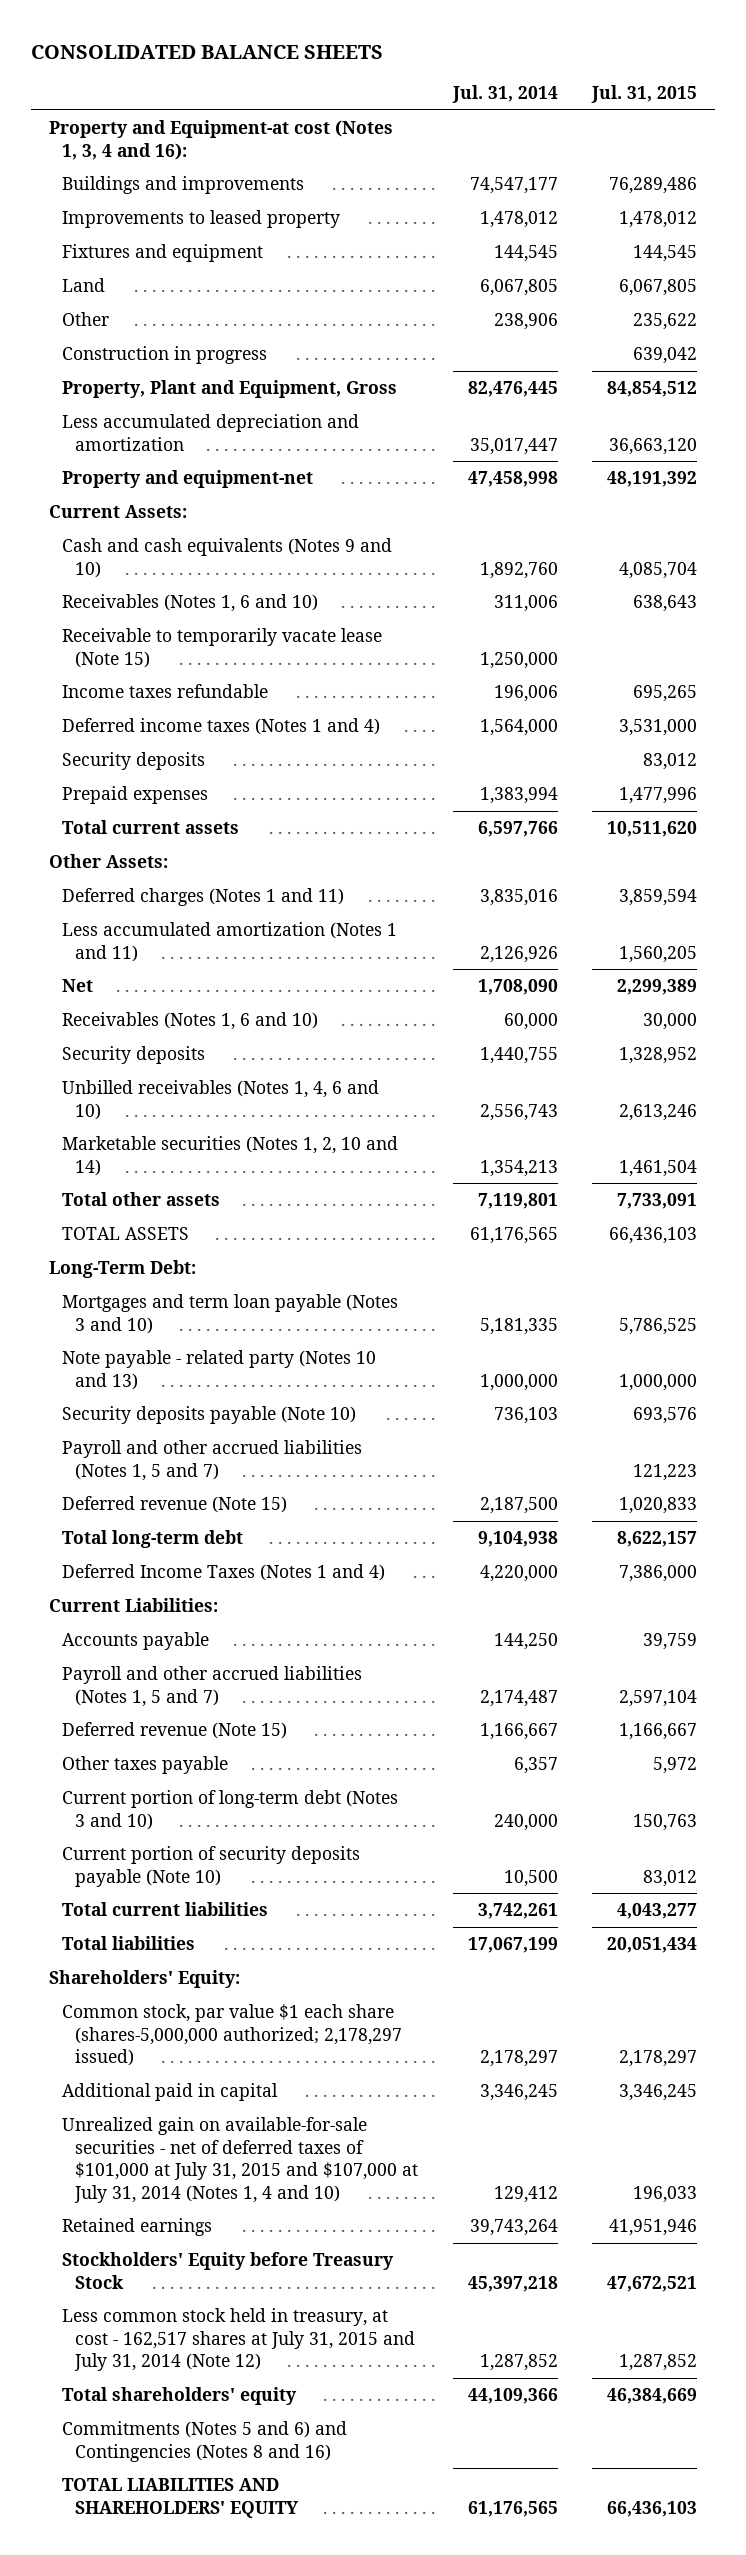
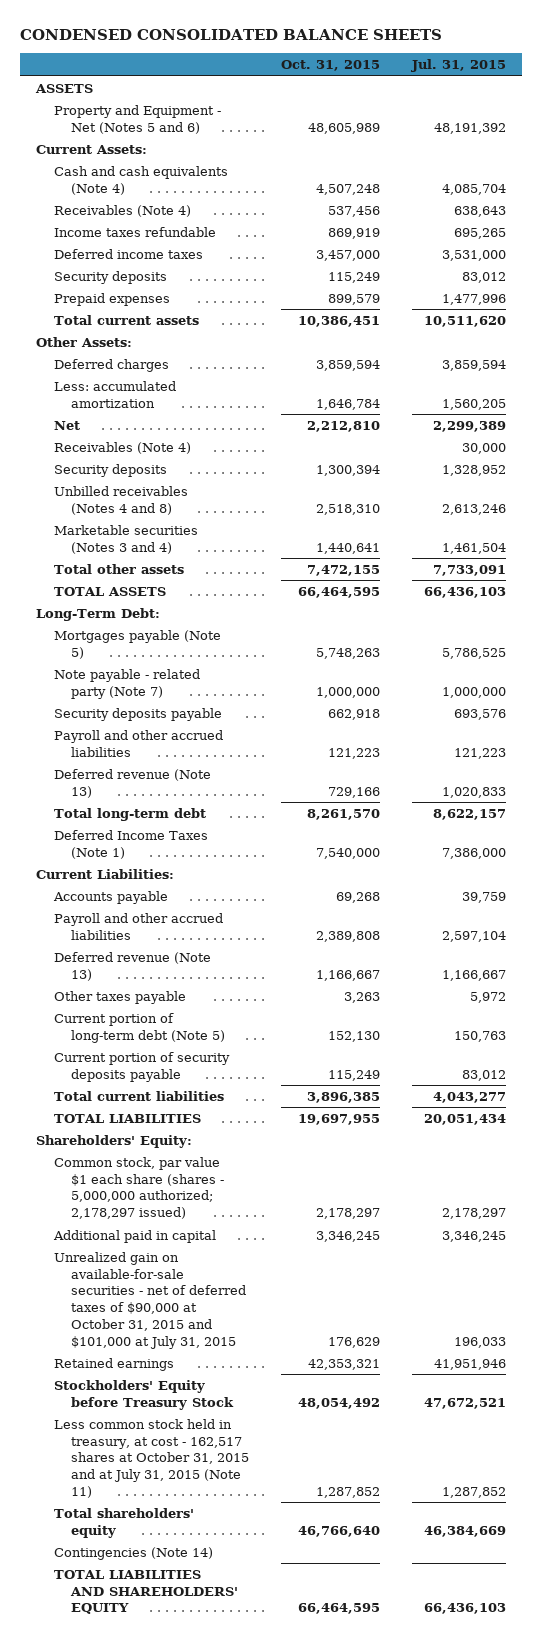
[31,44,384,59] CONSOLIDATED BALANCE SHEETS -> [20,29,443,41] CONDENSED CONSOLIDATED BALANCE SHEETS
[451,85,558,104] Jul. 31, 2014 -> none
none -> [280,60,380,72] Oct. 31, 2015
[48,120,393,160] Property and Equipment-at cost (Notes 1, 3, 4 and 16): -> none
[61,176,304,195] Buildings and improvements -> none
[61,210,340,229] Improvements to leased property -> none
[61,244,263,263] Fixtures and equipment -> none
[61,278,105,293] Land -> none
[61,312,109,327] Other -> none
[61,346,267,365] Construction in progress -> none
[61,380,397,399] Property, Plant and Equipment, Gross -> none
[61,414,359,451] Less accumulated depreciation and amortization -> none
none -> [35,83,94,93] ASSETS
[61,470,313,489] Property and equipment-net -> [53,104,221,134] Property and Equipment - Net (Notes 5 and 6)
[61,628,382,668] Receivable to temporarily vacate lease (Note 15) -> none
[61,538,392,578] Cash and cash equivalents (Notes 9 and 10) -> [53,165,228,195] Cash and cash equivalents (Note 4)
[61,594,318,613] Receivables (Notes 1, 6 and 10) -> [53,204,191,217] Receivables (Note 4)
[61,718,380,736] Deferred income taxes (Notes 1 and 4) -> [53,248,203,259] Deferred income taxes
[61,888,344,907] Deferred charges (Notes 1 and 11) -> [53,358,169,372] Deferred charges
[61,922,397,962] Less accumulated amortization (Notes 1 and 11) -> [53,380,176,408] Less: accumulated amortization
[61,1012,318,1031] Receivables (Notes 1, 6 and 10) -> [53,441,191,454] Receivables (Note 4)
[61,1080,379,1120] Unbilled receivables (Notes 1, 4, 6 and 10) -> [53,485,188,515] Unbilled receivables (Notes 4 and 8)
[61,1136,398,1176] Marketable securities (Notes 1, 2, 10 and 14) -> [53,524,198,554] Marketable securities (Notes 3 and 4)
[61,1294,398,1334] Mortgages and term loan payable (Notes 3 and 10) -> [53,629,221,659] Mortgages payable (Note 5)
[61,1350,376,1390] Note payable - related party (Notes 10 and 13) -> [53,668,200,699] Note payable - related party (Note 7)
[61,1406,356,1425] Security deposits payable (Note 10) -> [53,707,222,721] Security deposits payable
[61,1440,362,1481] Payroll and other accrued liabilities (Notes 1, 5 and 7) -> [53,729,223,757] Payroll and other accrued liabilities
[61,1496,287,1514] Deferred revenue (Note 15) -> [53,768,211,798] Deferred revenue (Note 13)
[61,1564,385,1582] Deferred Income Taxes (Notes 1 and 4) -> [53,829,208,859] Deferred Income Taxes (Note 1)
[61,1666,362,1707] Payroll and other accrued liabilities (Notes 1, 5 and 7) -> [53,912,223,940] Payroll and other accrued liabilities
[61,1722,287,1740] Deferred revenue (Note 15) -> [53,951,211,981] Deferred revenue (Note 13)
[61,1790,398,1830] Current portion of long-term debt (Notes 3 and 10) -> [53,1012,225,1043] Current portion of long-term debt (Note 5)
[61,1846,360,1887] Current portion of security deposits payable (Note 10) -> [53,1051,230,1082] Current portion of security deposits payable
[61,1936,195,1951] Total liabilities -> [53,1113,201,1123] TOTAL LIABILITIES
[61,2004,403,2067] Common stock, par value $1 each share (shares-5,000,000 authorized; 2,178,297 issued) -> [53,1156,224,1220] Common stock, par value $1 each share (shares - 5,000,000 authorized; 2,178,297 issued)
[61,2117,419,2203] Unrealized gain on available-for-sale securities - net of deferred taxes of $101,000 at July 31, 2015 and $107,000 at July 31, 2014 (Notes 1, 4 and 10) -> [53,1251,246,1349] Unrealized gain on available-for-sale securities - net of deferred taxes of $90,000 at October 31, 2015 and $101,000 at July 31, 2015
[61,2308,416,2372] Less common stock held in treasury, at cost - 162,517 shares at July 31, 2015 and July 31, 2014 (Note 12) -> [53,1418,249,1498] Less common stock held in treasury, at cost - 162,517 shares at October 31, 2015 and at July 31, 2015 (Note 11)
[61,2421,347,2462] Commitments (Notes 5 and 6) and Contingencies (Notes 8 and 16) -> [53,1546,213,1560] Contingencies (Note 14)

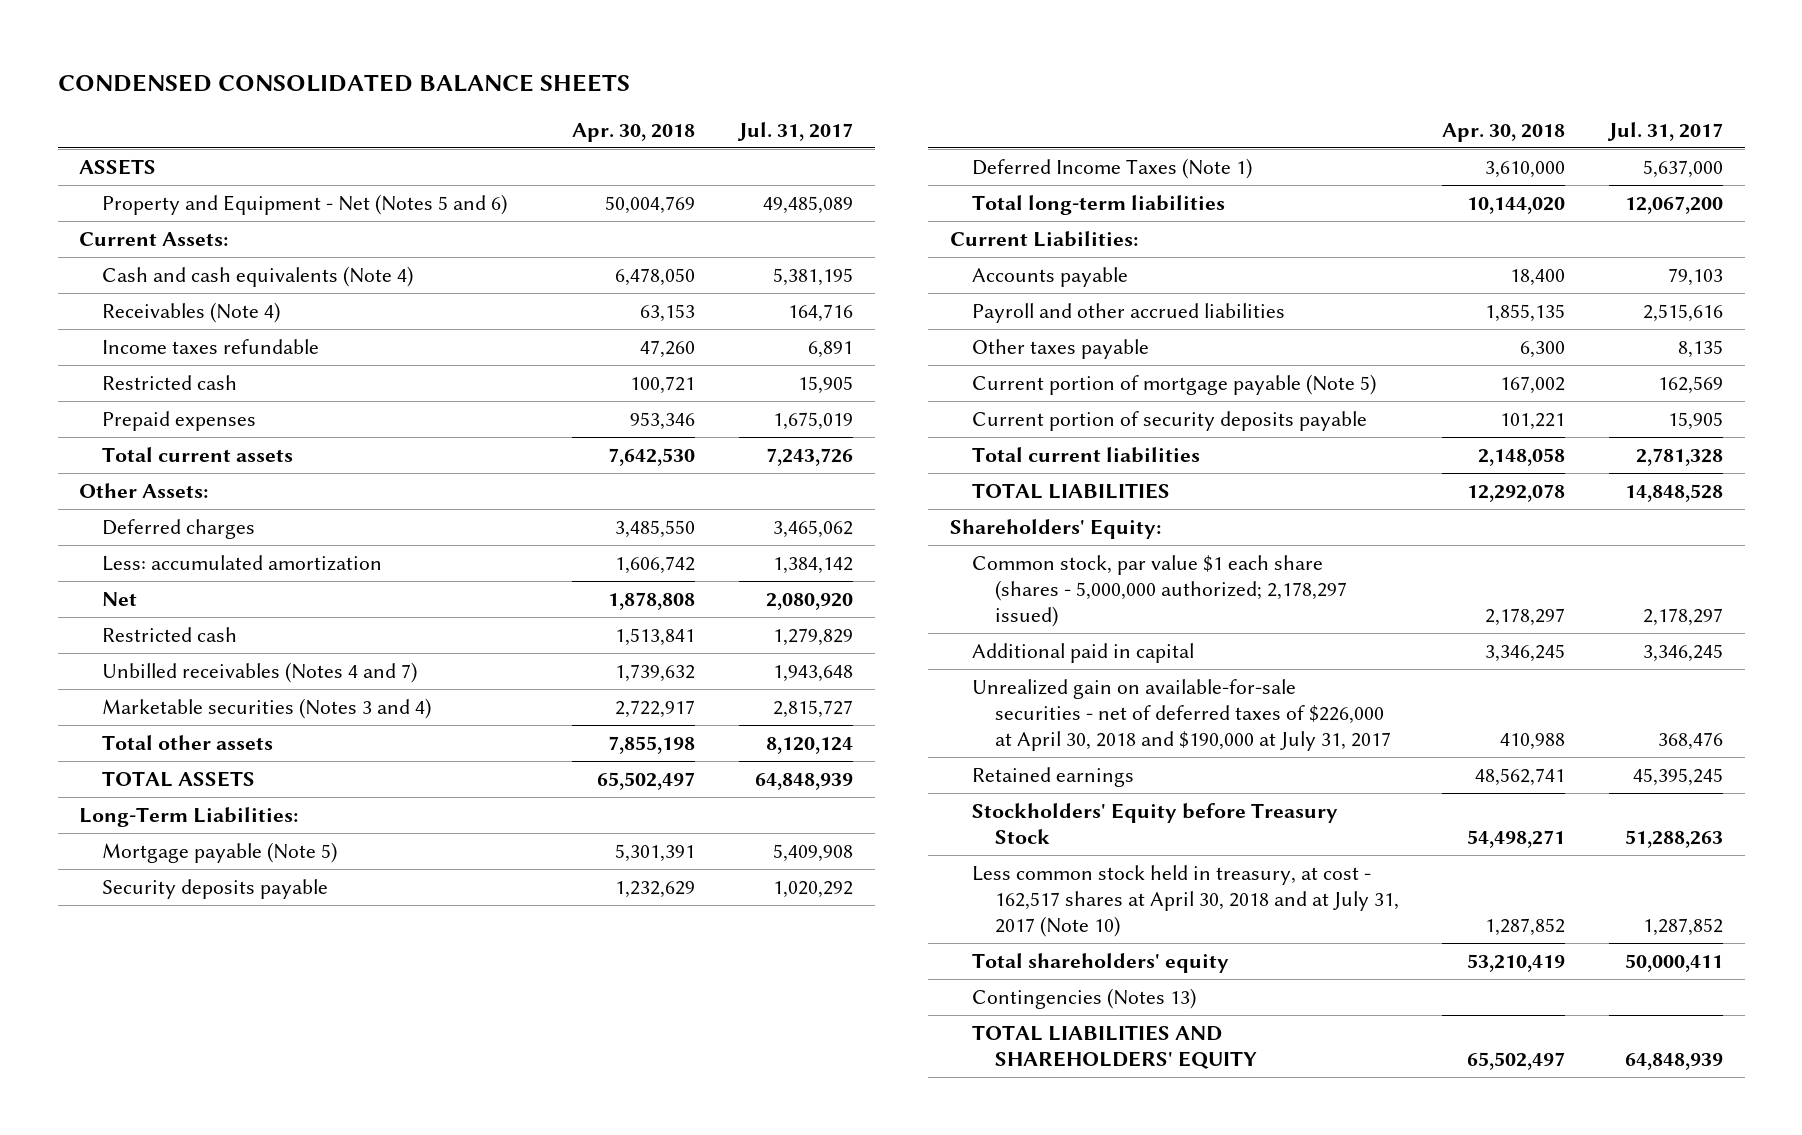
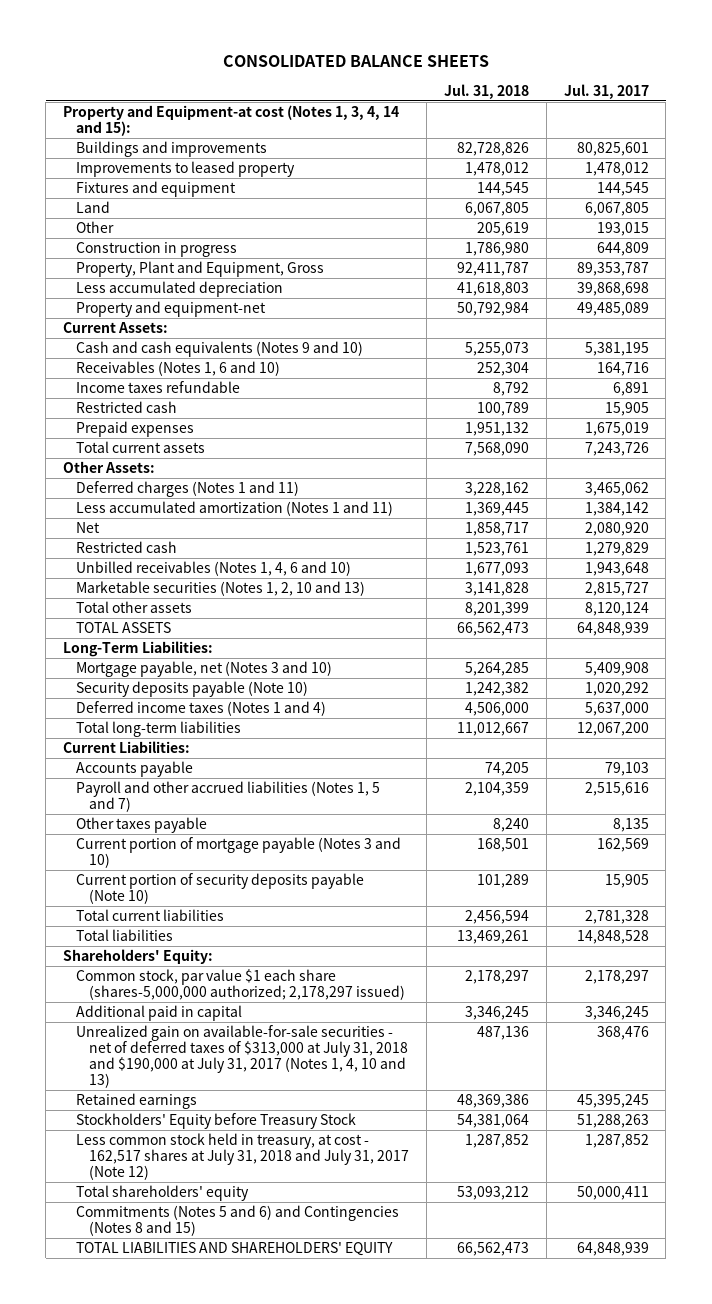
[57,73,630,92] CONDENSED CONSOLIDATED BALANCE SHEETS -> [222,55,489,68] CONSOLIDATED BALANCE SHEETS
[572,122,696,142] Apr. 30, 2018 -> none
none -> [443,83,529,99] Jul. 31, 2018
[79,158,157,175] ASSETS -> none
none -> [63,104,400,137] Property and Equipment-at cost (Notes 1, 3, 4, 14 and 15):
none -> [76,140,268,157] Buildings and improvements
none -> [76,160,296,177] Improvements to leased property
none -> [76,180,237,197] Fixtures and equipment
none -> [76,200,111,213] Land
none -> [76,220,115,233] Other
none -> [76,241,238,257] Construction in progress
none -> [76,260,325,277] Property, Plant and Equipment, Gross
none -> [76,280,284,297] Less accumulated depreciation
[101,193,507,215] Property and Equipment - Net (Notes 5 and 6) -> [76,300,267,317] Property and equipment-net
[101,265,413,287] Cash and cash equivalents (Note 4) -> [76,340,364,357] Cash and cash equivalents (Notes 9 and 10)
[101,301,280,323] Receivables (Note 4) -> [76,360,281,376] Receivables (Notes 1, 6 and 10)
[101,518,255,539] Deferred charges -> [76,480,300,497] Deferred charges (Notes 1 and 11)
[101,554,382,571] Less: accumulated amortization -> [76,500,394,516] Less accumulated amortization (Notes 1 and 11)
[101,661,417,683] Unbilled receivables (Notes 4 and 7) -> [76,560,352,576] Unbilled receivables (Notes 1, 4, 6 and 10)
[101,697,431,719] Marketable securities (Notes 3 and 4) -> [76,580,366,596] Marketable securities (Notes 1, 2, 10 and 13)
[101,841,337,863] Mortgage payable (Note 5) -> [76,660,333,677] Mortgage payable, net (Notes 3 and 10)
[101,878,328,899] Security deposits payable -> [76,680,309,697] Security deposits payable (Note 10)
[972,157,1253,179] Deferred Income Taxes (Note 1) -> [76,700,327,716] Deferred income taxes (Notes 1 and 4)
[972,302,1286,323] Payroll and other accrued liabilities -> [76,780,381,813] Payroll and other accrued liabilities (Notes 1, 5 and 7)
[972,373,1377,395] Current portion of mortgage payable (Note 5) -> [76,836,402,869] Current portion of mortgage payable (Notes 3 and 10)
[972,410,1368,431] Current portion of security deposits payable -> [76,872,365,905] Current portion of security deposits payable (Note 10)
[972,482,1171,499] TOTAL LIABILITIES -> [76,928,174,941] Total liabilities
[972,554,1347,627] Common stock, par value $1 each share (shares - 5,000,000 authorized; 2,178,297 issued) -> [76,968,406,1001] Common stock, par value $1 each share (shares-5,000,000 authorized; 2,178,297 issued)
[972,678,1391,751] Unrealized gain on available-for-sale securities - net of deferred taxes of $226,000 at April 30, 2018 and $190,000 at July 31, 2017 -> [76,1024,409,1089] Unrealized gain on available-for-sale securities - net of deferred taxes of $313,000 at July 31, 2018 and $190,000 at July 31, 2017 (Notes 1, 4, 10 and 13)
[972,864,1399,937] Less common stock held in treasury, at cost - 162,517 shares at April 30, 2018 and at July 31, 2017 (Note 10) -> [76,1132,410,1181] Less common stock held in treasury, at cost - 162,517 shares at July 31, 2018 and July 31, 2017 (Note 12)
[972,987,1197,1009] Contingencies (Notes 13) -> [76,1204,400,1237] Commitments (Notes 5 and 6) and Contingencies (Notes 8 and 15)

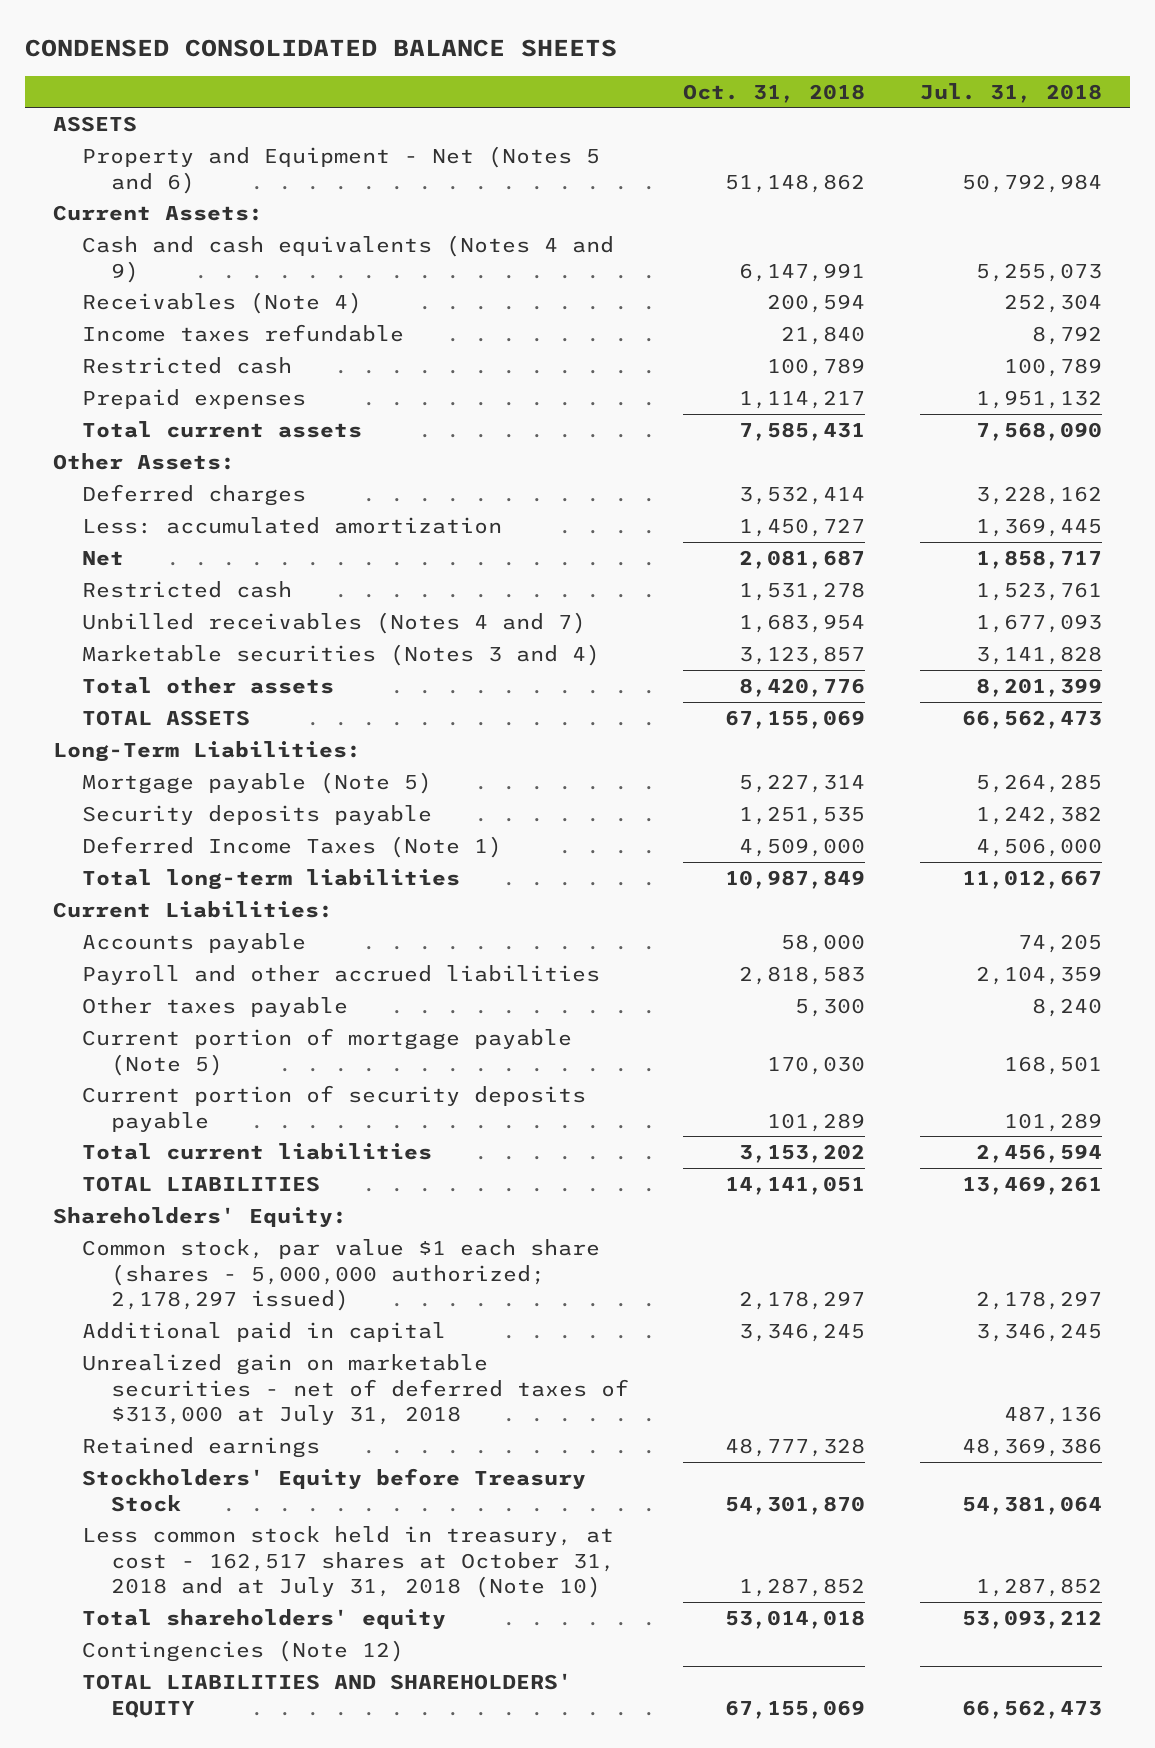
[222,55,489,68] CONSOLIDATED BALANCE SHEETS -> [25,39,618,58] CONDENSED CONSOLIDATED BALANCE SHEETS
[563,83,649,99] Jul. 31, 2017 -> none
none -> [683,83,866,103] Oct. 31, 2018
[63,104,400,137] Property and Equipment-at cost (Notes 1, 3, 4, 14 and 15): -> none
[76,140,268,157] Buildings and improvements -> none
[76,160,296,177] Improvements to leased property -> none
[76,180,237,197] Fixtures and equipment -> none
[76,200,111,213] Land -> none
[76,220,115,233] Other -> none
[76,241,238,257] Construction in progress -> none
[76,260,325,277] Property, Plant and Equipment, Gross -> none
[76,280,284,297] Less accumulated depreciation -> none
none -> [52,115,137,132] ASSETS
[76,300,267,317] Property and equipment-net -> [81,145,600,194] Property and Equipment - Net (Notes 5 and 6)
[76,340,364,357] Cash and cash equivalents (Notes 9 and 10) -> [81,234,614,283] Cash and cash equivalents (Notes 4 and 9)
[76,360,281,376] Receivables (Notes 1, 6 and 10) -> [81,291,362,314] Receivables (Note 4)
[76,480,300,497] Deferred charges (Notes 1 and 11) -> [81,483,306,506] Deferred charges
[76,500,394,516] Less accumulated amortization (Notes 1 and 11) -> [81,516,502,534] Less: accumulated amortization
[76,560,352,576] Unbilled receivables (Notes 1, 4, 6 and 10) -> [81,611,586,634] Unbilled receivables (Notes 4 and 7)
[76,580,366,596] Marketable securities (Notes 1, 2, 10 and 13) -> [81,643,600,666] Marketable securities (Notes 3 and 4)
[76,660,333,677] Mortgage payable, net (Notes 3 and 10) -> [81,771,432,794] Mortgage payable (Note 5)
[76,680,309,697] Security deposits payable (Note 10) -> [81,804,432,825] Security deposits payable
[76,700,327,716] Deferred income taxes (Notes 1 and 4) -> [81,835,502,858] Deferred Income Taxes (Note 1)
[76,780,381,813] Payroll and other accrued liabilities (Notes 1, 5 and 7) -> [81,964,600,985] Payroll and other accrued liabilities
[76,836,402,869] Current portion of mortgage payable (Notes 3 and 10) -> [81,1027,572,1076] Current portion of mortgage payable (Note 5)
[76,872,365,905] Current portion of security deposits payable (Note 10) -> [81,1084,586,1132] Current portion of security deposits payable
[76,928,174,941] Total liabilities -> [81,1175,320,1192] TOTAL LIABILITIES
[76,968,406,1001] Common stock, par value $1 each share (shares-5,000,000 authorized; 2,178,297 issued) -> [81,1238,600,1312] Common stock, par value $1 each share (shares - 5,000,000 authorized; 2,178,297 issued)
[76,1024,409,1089] Unrealized gain on available-for-sale securities - net of deferred taxes of $313,000 at July 31, 2018 and $190,000 at July 31, 2017 (Notes 1, 4, 10 and 13) -> [81,1353,629,1426] Unrealized gain on marketable securities - net of deferred taxes of $313,000 at July 31, 2018
[76,1132,410,1181] Less common stock held in treasury, at cost - 162,517 shares at July 31, 2018 and July 31, 2017 (Note 12) -> [81,1525,615,1599] Less common stock held in treasury, at cost - 162,517 shares at October 31, 2018 and at July 31, 2018 (Note 10)
[76,1204,400,1237] Commitments (Notes 5 and 6) and Contingencies (Notes 8 and 15) -> [81,1639,404,1662] Contingencies (Note 12)

